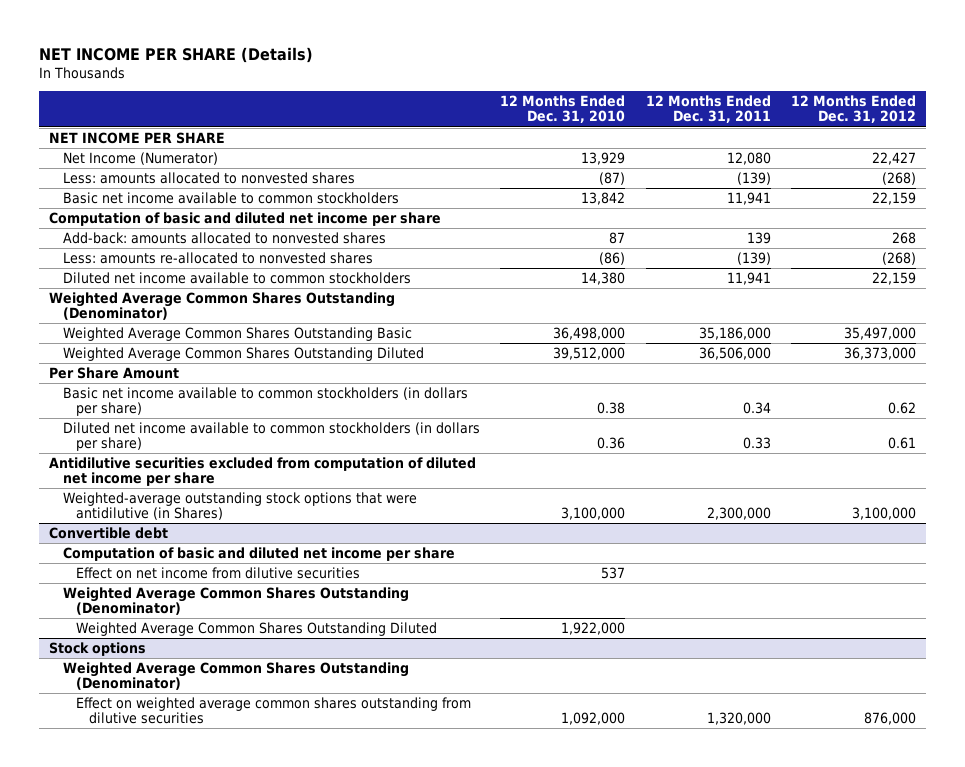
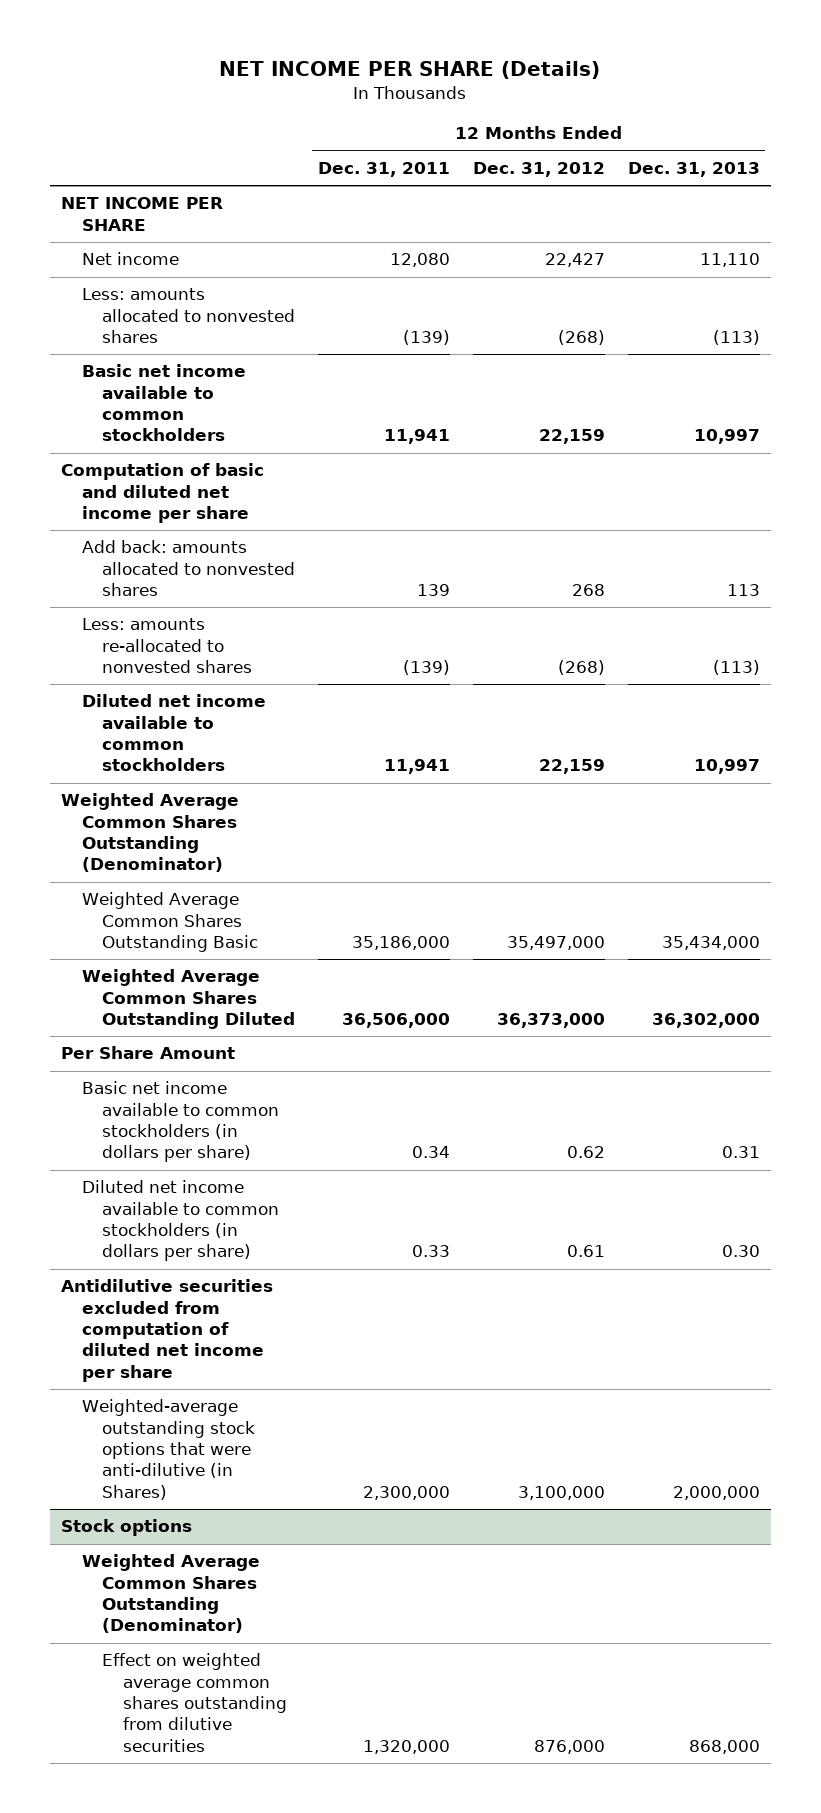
[500,95,626,124] 12 Months Ended Dec. 31, 2010 -> none
none -> [627,161,760,177] Dec. 31, 2013
[62,151,218,165] Net Income (Numerator) -> [81,252,179,266] Net income
[62,231,386,244] Add-back: amounts allocated to nonvested shares -> [81,540,296,597] Add back: amounts allocated to nonvested shares
[49,526,169,539] Convertible debt -> none
[62,546,455,561] Computation of basic and diluted net income per share -> none
[76,566,361,579] Effect on net income from dilutive securities -> none
[62,586,409,616] Weighted Average Common Shares Outstanding (Denominator) -> none
[76,621,438,636] Weighted Average Common Shares Outstanding Diluted -> none
[62,491,417,521] Weighted-average outstanding stock options that were antidilutive (in Shares) -> [81,1399,256,1500] Weighted-average outstanding stock options that were anti-dilutive (in Shares)

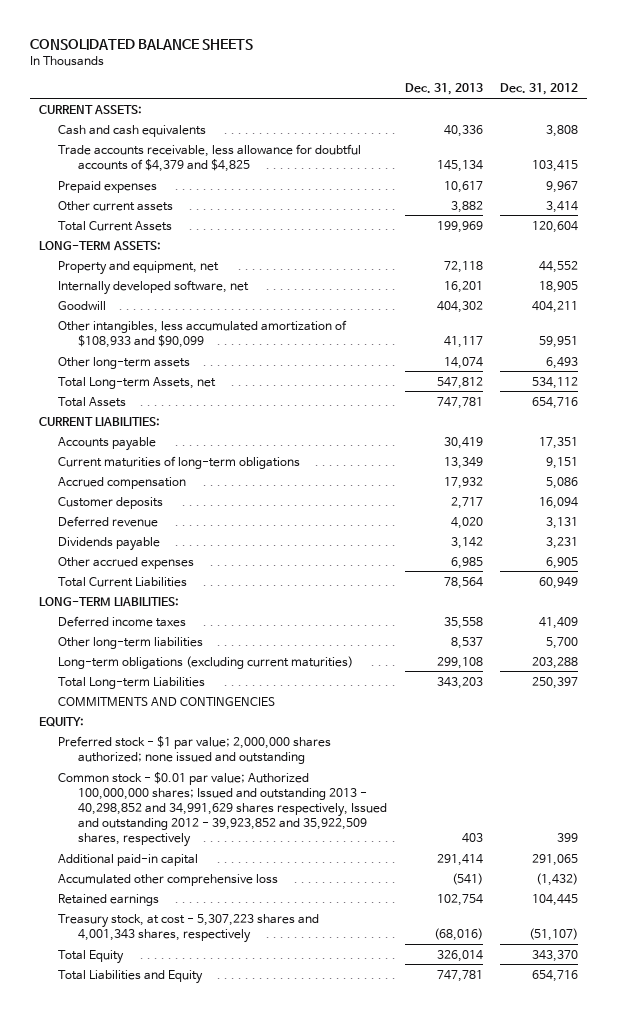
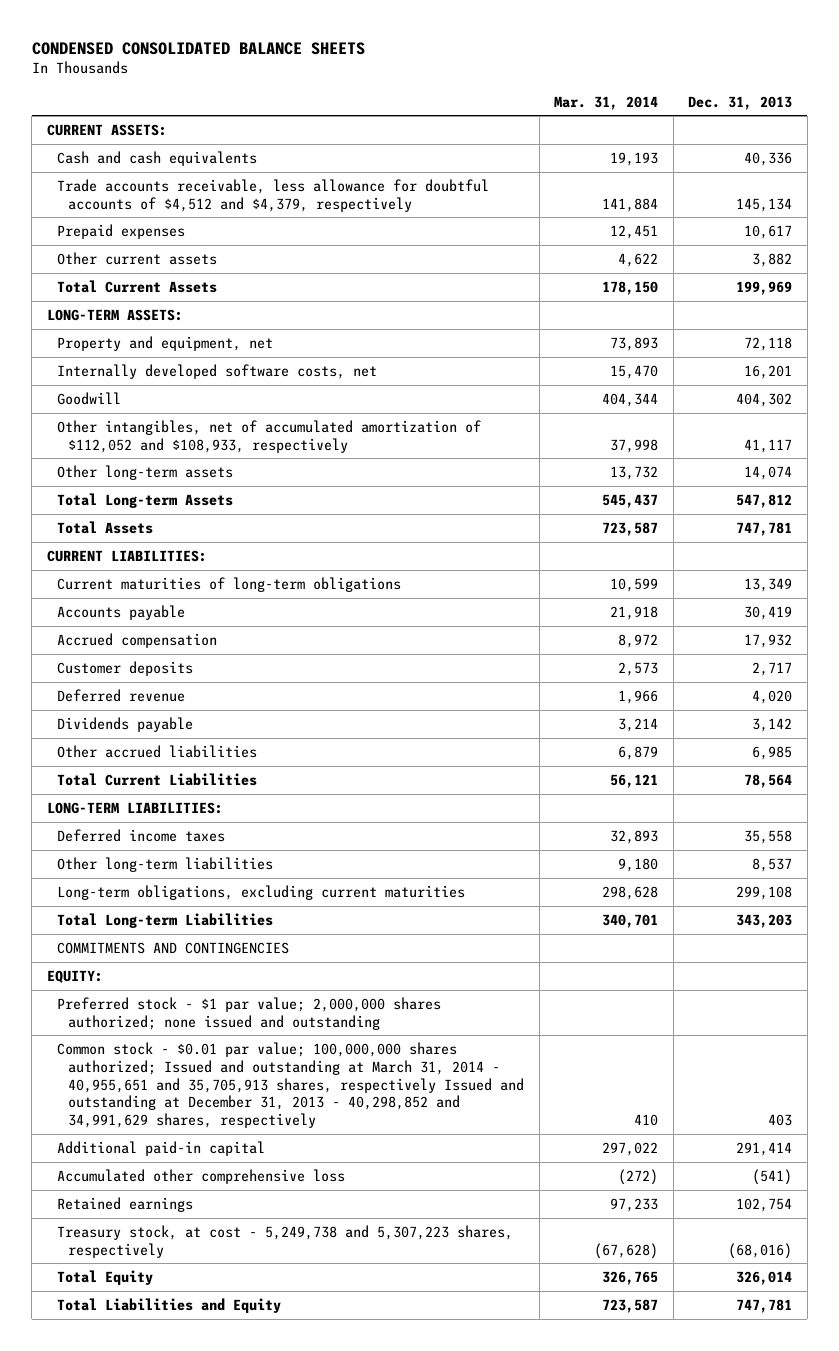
[29,38,253,50] CONSOLIDATED BALANCE SHEETS -> [31,41,365,55] CONDENSED CONSOLIDATED BALANCE SHEETS
[500,83,579,96] Dec. 31, 2012 -> none
none -> [554,95,659,110] Mar. 31, 2014
[58,143,362,172] Trade accounts receivable, less allowance for doubtful accounts of $4,379 and $4,825 -> [57,178,490,212] Trade accounts receivable, less allowance for doubtful accounts of $4,512 and $4,379, respectively
[58,279,250,295] Internally developed software, net -> [57,363,378,379] Internally developed software costs, net
[58,319,348,348] Other intangibles, less accumulated amortization of $108,933 and $90,099 -> [57,419,482,453] Other intangibles, net of accumulated amortization of $112,052 and $108,933, respectively
[58,376,217,389] Total Long-term Assets, net -> [57,492,234,508] Total Long-term Assets
[58,436,157,451] Accounts payable -> [57,604,186,620] Accounts payable
[58,556,195,569] Other accrued expenses -> [57,744,258,758] Other accrued liabilities
[58,655,354,669] Long-term obligations (excluding current maturities) -> [57,884,466,900] Long-term obligations, excluding current maturities
[58,771,387,848] Common stock - $0.01 par value; Authorized 100,000,000 shares; Issued and outstanding 2013 - 40,298,852 and 34,991,629 shares respectively, Issued and outstanding 2012 - 39,923,852 and 35,922,509 shares, respectively -> [57,1041,525,1129] Common stock - $0.01 par value; 100,000,000 shares authorized; Issued and outstanding at March 31, 2014 - 40,955,651 and 35,705,913 shares, respectively Issued and outstanding at December 31, 2013 - 40,298,852 and 34,991,629 shares, respectively
[58,913,320,943] Treasury stock, at cost - 5,307,223 shares and 4,001,343 shares, respectively -> [57,1224,514,1258] Treasury stock, at cost - 5,249,738 and 5,307,223 shares, respectively

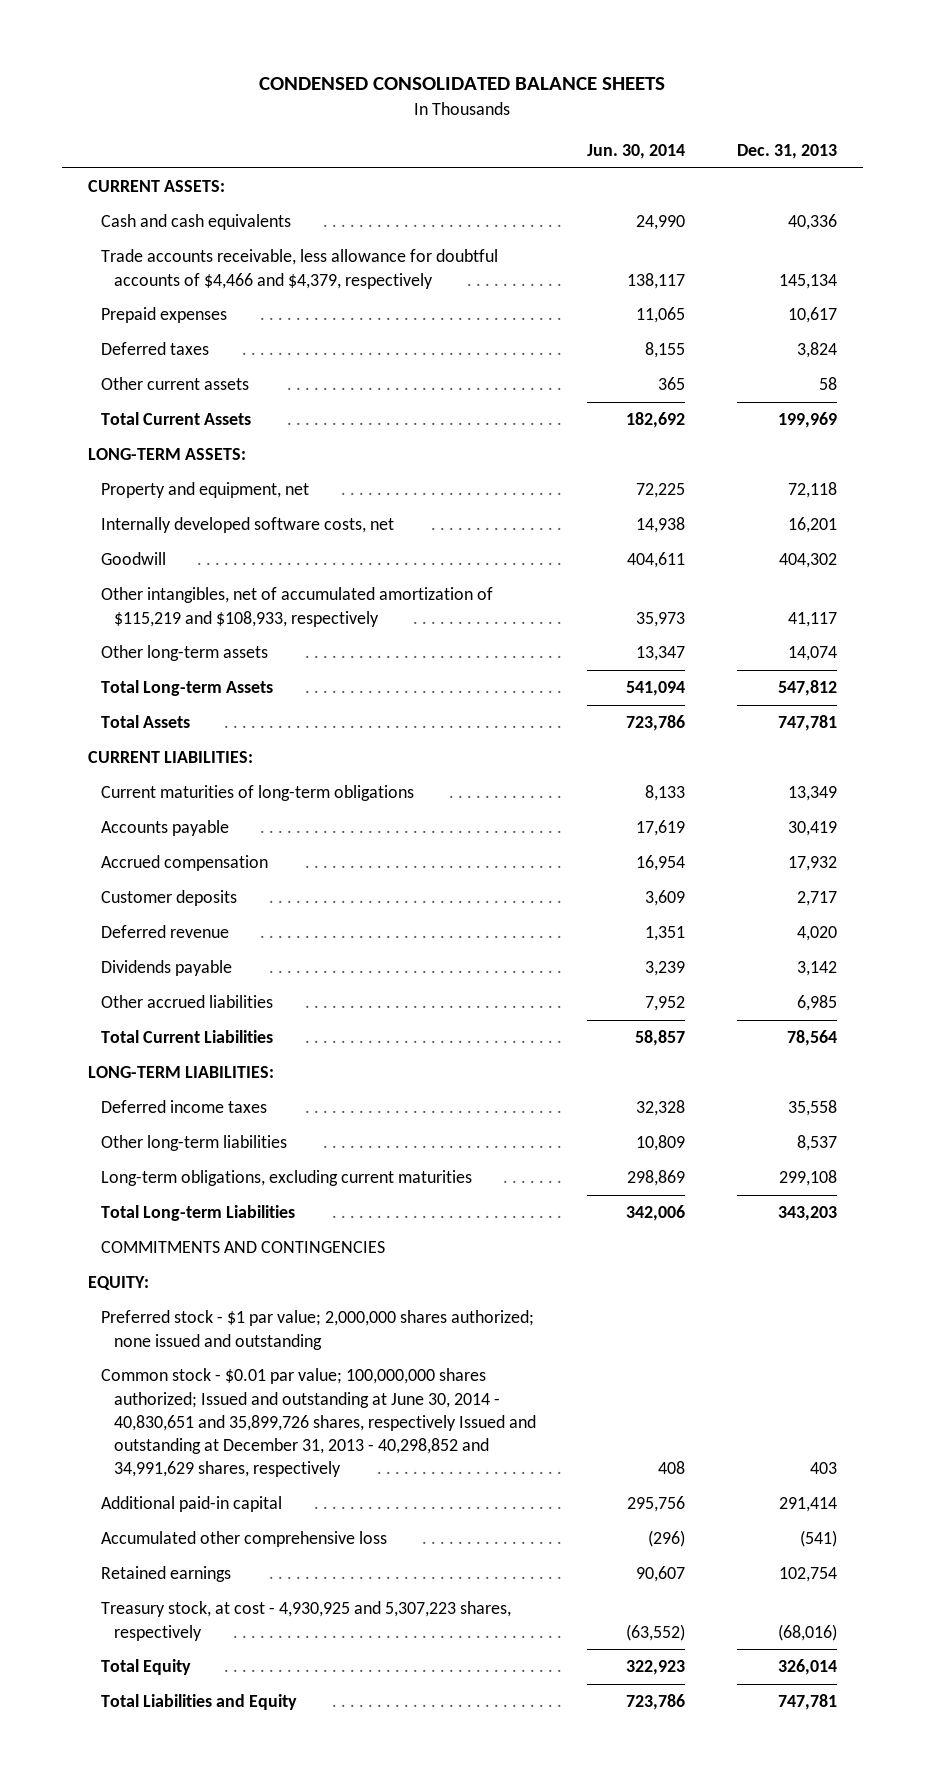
[554,95,659,110] Mar. 31, 2014 -> none
none -> [587,144,686,160] Jun. 30, 2014
[57,178,490,212] Trade accounts receivable, less allowance for doubtful accounts of $4,512 and $4,379, respectively -> [100,249,498,289] Trade accounts receivable, less allowance for doubtful accounts of $4,466 and $4,379, respectively
none -> [100,342,209,356] Deferred taxes
[752,252,793,267] 3,882 -> [818,377,837,391] 58
[57,419,482,453] Other intangibles, net of accumulated amortization of $112,052 and $108,933, respectively -> [100,587,493,627] Other intangibles, net of accumulated amortization of $115,219 and $108,933, respectively
[57,1041,525,1129] Common stock - $0.01 par value; 100,000,000 shares authorized; Issued and outstanding at March 31, 2014 - 40,955,651 and 35,705,913 shares, respectively Issued and outstanding at December 31, 2013 - 40,298,852 and 34,991,629 shares, respectively -> [100,1368,536,1478] Common stock - $0.01 par value; 100,000,000 shares authorized; Issued and outstanding at June 30, 2014 - 40,830,651 and 35,899,726 shares, respectively Issued and outstanding at December 31, 2013 - 40,298,852 and 34,991,629 shares, respectively
[57,1224,514,1258] Treasury stock, at cost - 5,249,738 and 5,307,223 shares, respectively -> [100,1601,511,1641] Treasury stock, at cost - 4,930,925 and 5,307,223 shares, respectively

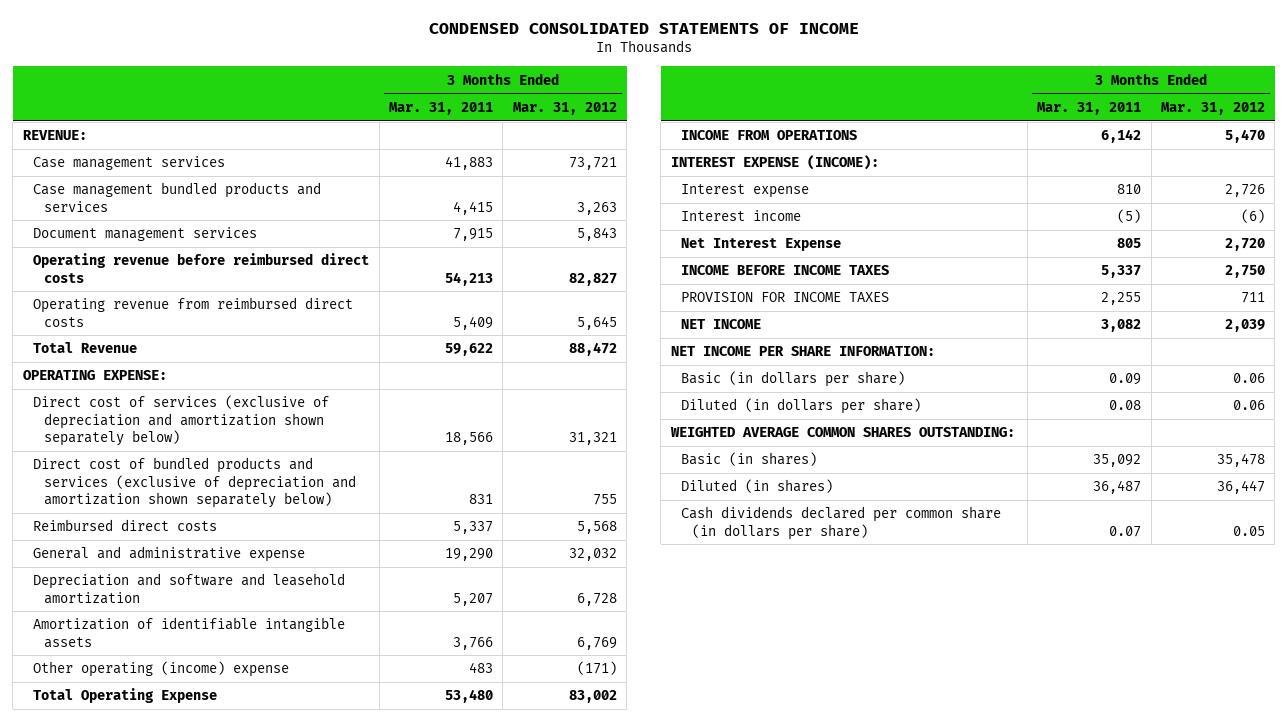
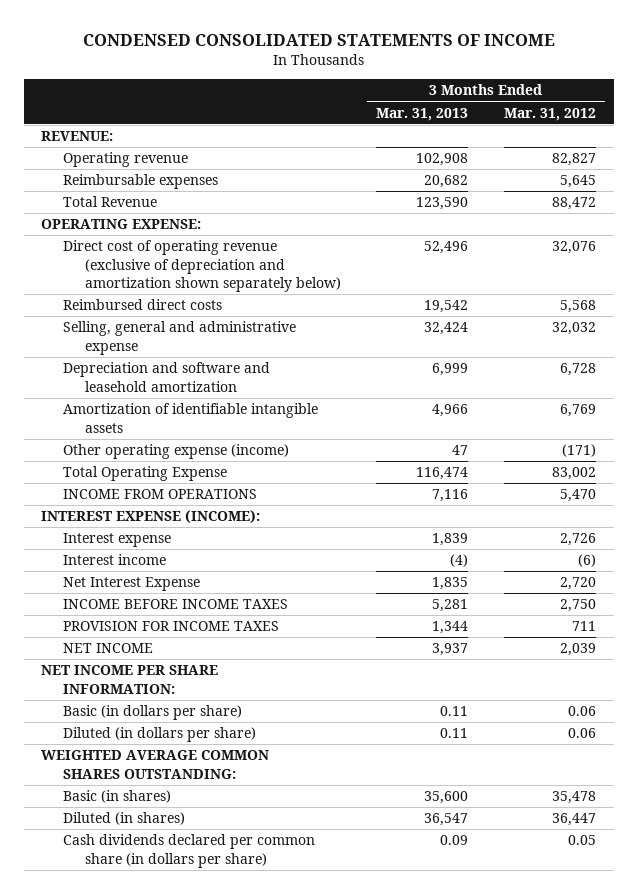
[388,101,493,115] Mar. 31, 2011 -> none
none -> [376,107,469,121] Mar. 31, 2013
[33,156,226,171] Case management services -> none
[33,182,322,212] Case management bundled products and services -> none
[33,227,258,242] Document management services -> none
[33,253,370,283] Operating revenue before reimbursed direct costs -> [63,152,189,168] Operating revenue
[33,297,354,327] Operating revenue from reimbursed direct costs -> [63,174,219,190] Reimbursable expenses
[33,457,356,508] Direct cost of bundled products and services (exclusive of depreciation and amortization shown separately below) -> none
[33,395,330,446] Direct cost of services (exclusive of depreciation and amortization shown separately below) -> [63,240,341,292] Direct cost of operating revenue (exclusive of depreciation and amortization shown separately below)
[568,431,617,445] 31,321 -> [551,241,596,255] 32,076
[33,546,306,563] General and administrative expense -> [63,321,297,355] Selling, general and administrative expense
[33,661,290,678] Other operating (income) expense -> [63,444,290,460] Other operating expense (income)

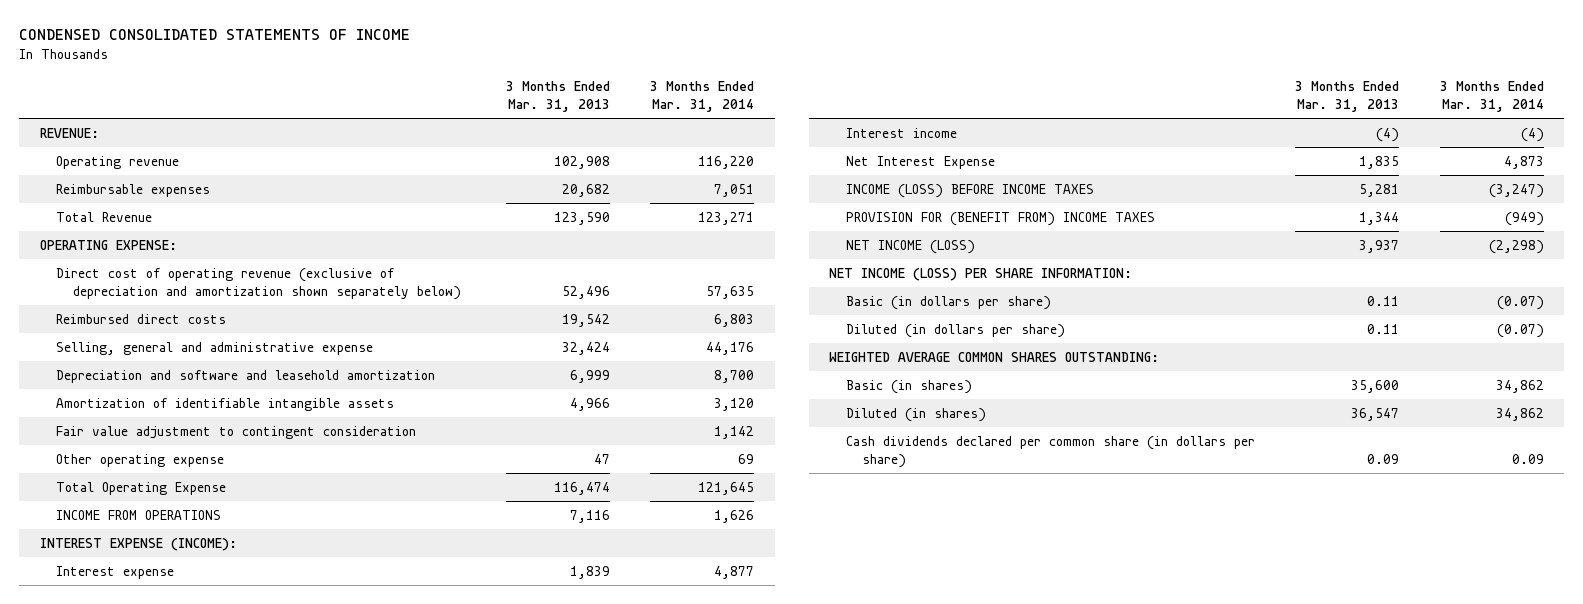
[503,107,596,121] Mar. 31, 2012 -> none
none -> [650,81,755,112] 3 Months Ended Mar. 31, 2014
none -> [56,425,417,439] Fair value adjustment to contingent consideration
[63,444,290,460] Other operating expense (income) -> [56,453,225,467] Other operating expense
[63,599,289,610] INCOME BEFORE INCOME TAXES -> [845,183,1094,198] INCOME (LOSS) BEFORE INCOME TAXES
[63,621,280,632] PROVISION FOR INCOME TAXES -> [845,211,1155,226] PROVISION FOR (BENEFIT FROM) INCOME TAXES
[63,643,154,654] NET INCOME -> [845,239,975,254] NET INCOME (LOSS)
[41,665,219,694] NET INCOME PER SHARE INFORMATION: -> [828,267,1132,281] NET INCOME (LOSS) PER SHARE INFORMATION:

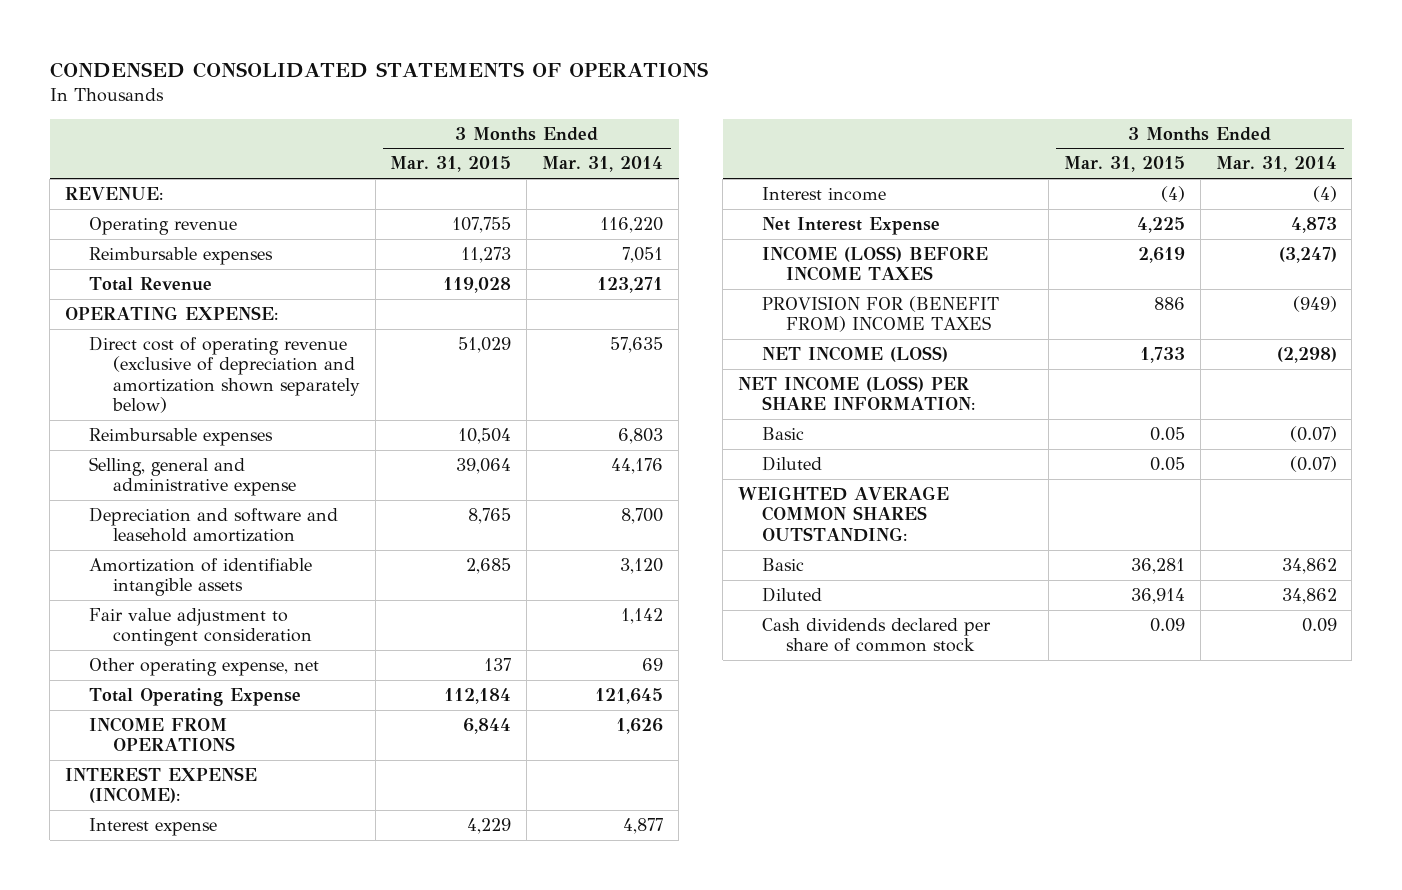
[19,29,411,41] CONDENSED CONSOLIDATED STATEMENTS OF INCOME -> [49,62,708,79] CONDENSED CONSOLIDATED STATEMENTS OF OPERATIONS
[505,81,610,112] 3 Months Ended Mar. 31, 2013 -> none
none -> [390,156,512,173] Mar. 31, 2015
[56,313,227,324] Reimbursed direct costs -> [88,427,273,446] Reimbursable expenses
[56,453,225,467] Other operating expense -> [88,657,319,676] Other operating expense, net
[845,295,1051,310] Basic (in dollars per share) -> [762,426,805,440] Basic
[845,323,1065,338] Diluted (in dollars per share) -> [762,455,823,471] Diluted
[845,379,972,394] Basic (in shares) -> [762,557,805,571] Basic
[845,407,986,422] Diluted (in shares) -> [762,586,823,602] Diluted
[845,435,1255,468] Cash dividends declared per common share (in dollars per share) -> [762,617,992,653] Cash dividends declared per share of common stock

